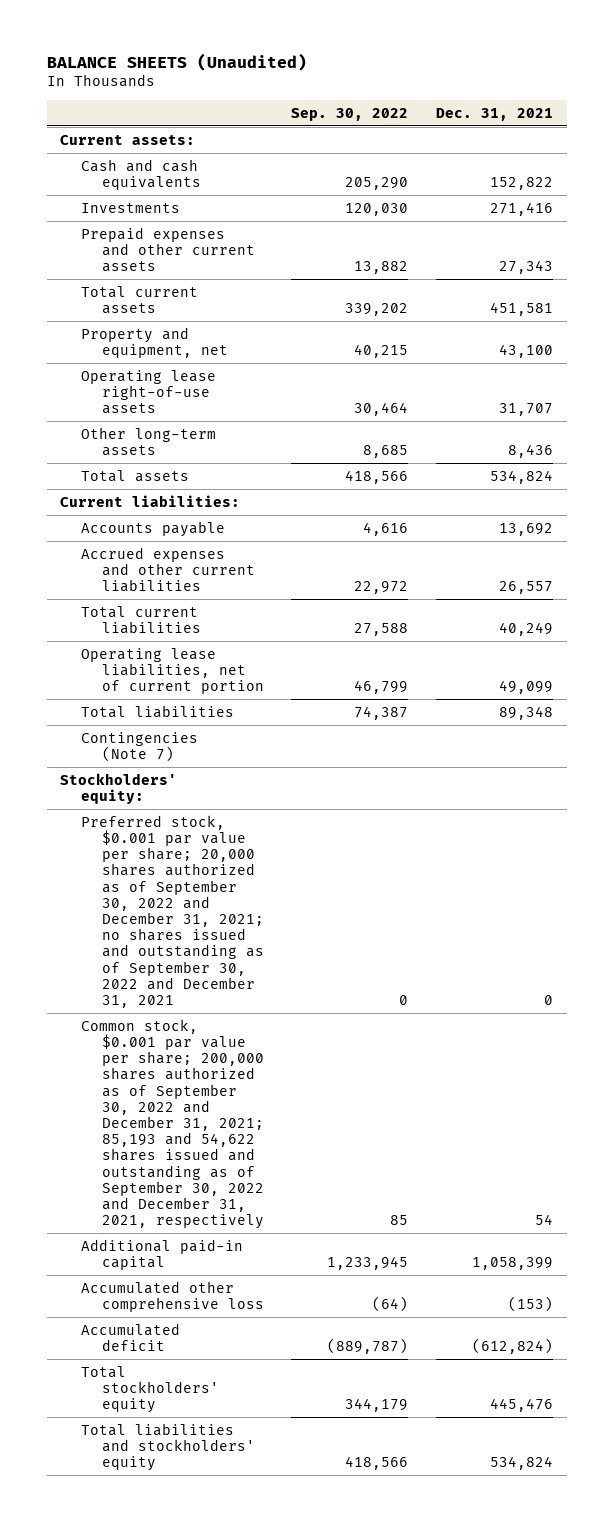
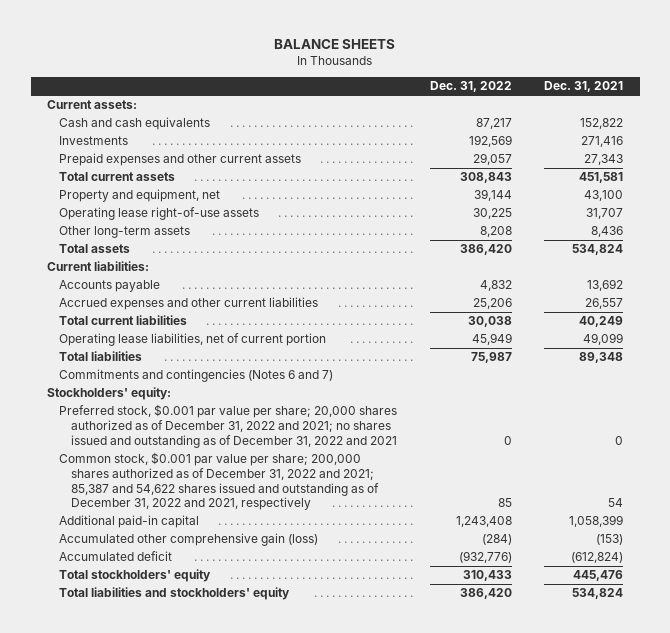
[46,52,307,71] BALANCE SHEETS (Unaudited) -> [274,39,396,50] BALANCE SHEETS
[291,107,409,121] Sep. 30, 2022 -> none
none -> [429,81,512,93] Dec. 31, 2022
[81,731,199,762] Contingencies (Note 7) -> [59,369,334,383] Commitments and contingencies (Notes 6 and 7)
[81,814,264,1009] Preferred stock, $0.001 par value per share; 20,000 shares authorized as of September 30, 2022 and December 31, 2021; no shares issued and outstanding as of September 30, 2022 and December 31, 2021 -> [59,404,398,448] Preferred stock, $0.001 par value per share; 20,000 shares authorized as of December 31, 2022 and 2021; no shares issued and outstanding as of December 31, 2022 and 2021
[81,1018,264,1230] Common stock, $0.001 par value per share; 200,000 shares authorized as of September 30, 2022 and December 31, 2021; 85,193 and 54,622 shares issued and outstanding as of September 30, 2022 and December 31, 2021, respectively -> [59,452,379,511] Common stock, $0.001 par value per share; 200,000 shares authorized as of December 31, 2022 and 2021; 85,387 and 54,622 shares issued and outstanding as of December 31, 2022 and 2021, respectively
[81,1280,264,1312] Accumulated other comprehensive loss -> [59,533,319,547] Accumulated other comprehensive gain (loss)

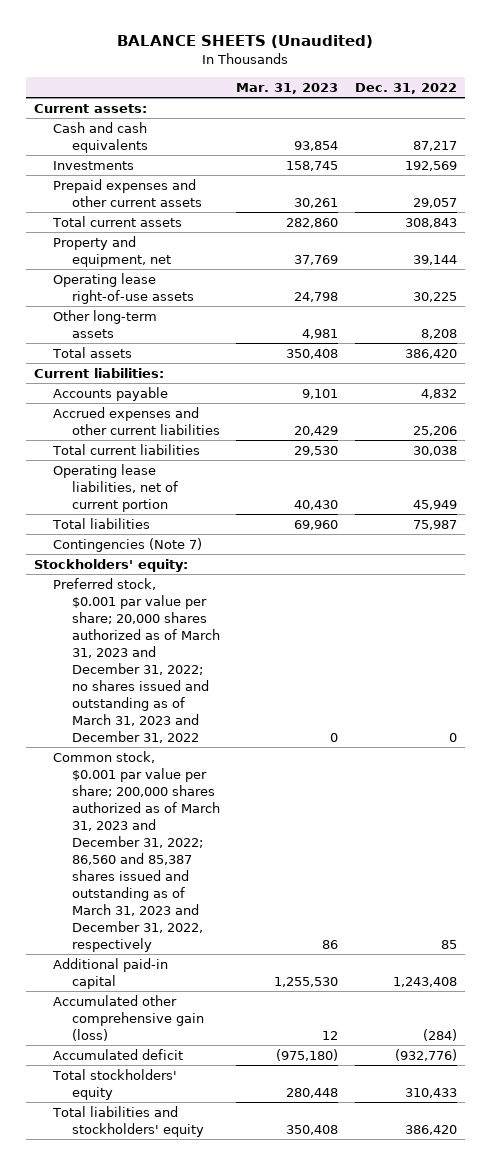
[274,39,396,50] BALANCE SHEETS -> [117,35,374,49] BALANCE SHEETS (Unaudited)
[544,81,624,93] Dec. 31, 2021 -> none
none -> [236,82,339,94] Mar. 31, 2023
[59,369,334,383] Commitments and contingencies (Notes 6 and 7) -> [52,537,202,552] Contingencies (Note 7)
[59,404,398,448] Preferred stock, $0.001 par value per share; 20,000 shares authorized as of December 31, 2022 and 2021; no shares issued and outstanding as of December 31, 2022 and 2021 -> [52,577,221,743] Preferred stock, $0.001 par value per share; 20,000 shares authorized as of March 31, 2023 and December 31, 2022; no shares issued and outstanding as of March 31, 2023 and December 31, 2022
[59,452,379,511] Common stock, $0.001 par value per share; 200,000 shares authorized as of December 31, 2022 and 2021; 85,387 and 54,622 shares issued and outstanding as of December 31, 2022 and 2021, respectively -> [52,750,221,953] Common stock, $0.001 par value per share; 200,000 shares authorized as of March 31, 2023 and December 31, 2022; 86,560 and 85,387 shares issued and outstanding as of March 31, 2023 and December 31, 2022, respectively

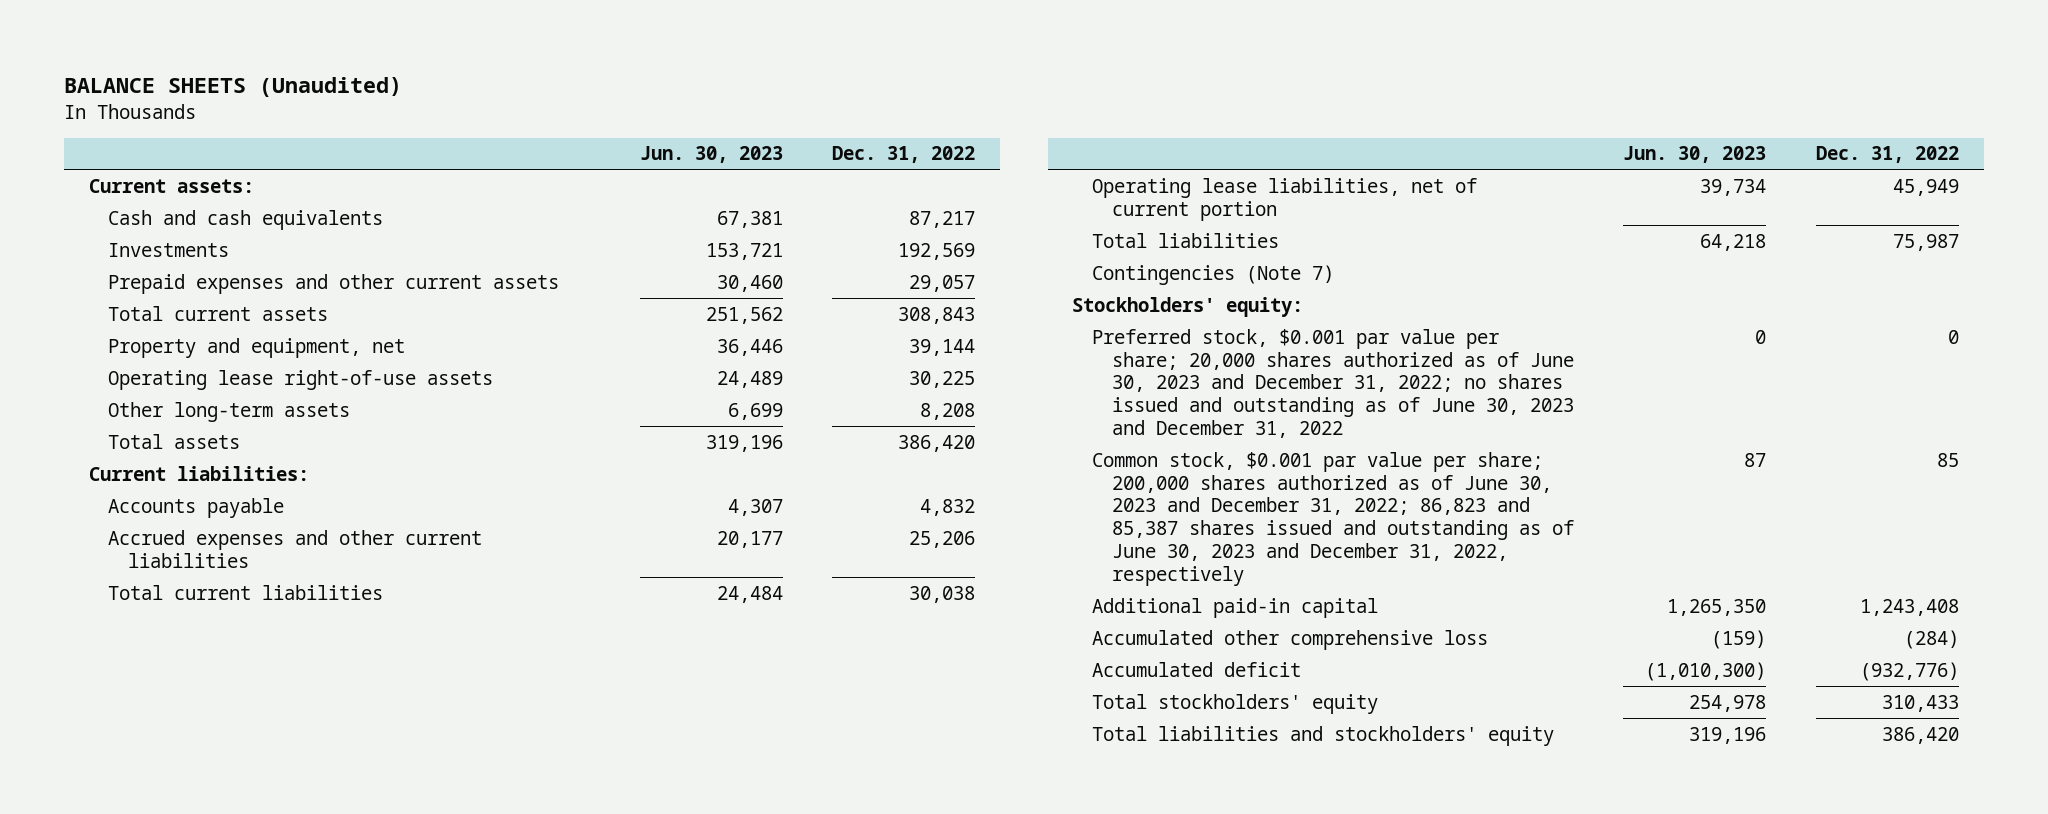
[236,82,339,94] Mar. 31, 2023 -> none
none -> [639,146,783,164] Jun. 30, 2023
[52,577,221,743] Preferred stock, $0.001 par value per share; 20,000 shares authorized as of March 31, 2023 and December 31, 2022; no shares issued and outstanding as of March 31, 2023 and December 31, 2022 -> [1092,328,1574,439] Preferred stock, $0.001 par value per share; 20,000 shares authorized as of June 30, 2023 and December 31, 2022; no shares issued and outstanding as of June 30, 2023 and December 31, 2022
[52,750,221,953] Common stock, $0.001 par value per share; 200,000 shares authorized as of March 31, 2023 and December 31, 2022; 86,560 and 85,387 shares issued and outstanding as of March 31, 2023 and December 31, 2022, respectively -> [1092,451,1574,586] Common stock, $0.001 par value per share; 200,000 shares authorized as of June 30, 2023 and December 31, 2022; 86,823 and 85,387 shares issued and outstanding as of June 30, 2023 and December 31, 2022, respectively
[52,994,205,1041] Accumulated other comprehensive gain (loss) -> [1092,629,1489,650] Accumulated other comprehensive loss

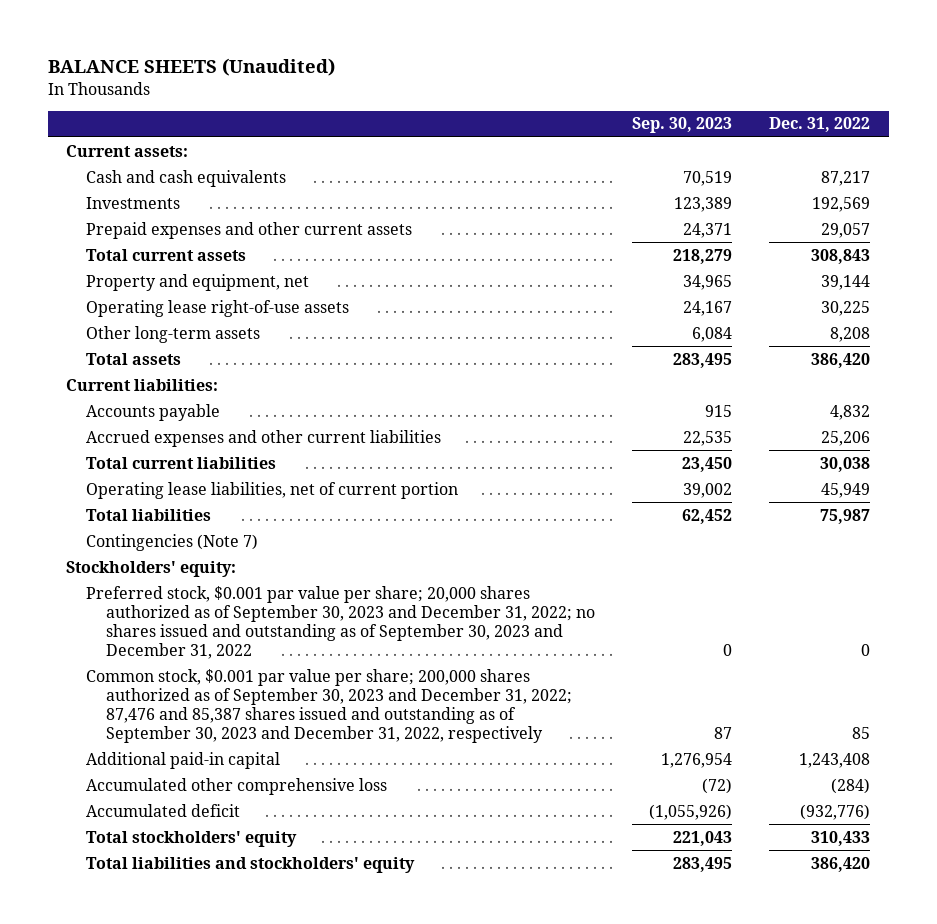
[639,146,783,164] Jun. 30, 2023 -> none
none -> [632,117,733,134] Sep. 30, 2023
[1092,328,1574,439] Preferred stock, $0.001 par value per share; 20,000 shares authorized as of June 30, 2023 and December 31, 2022; no shares issued and outstanding as of June 30, 2023 and December 31, 2022 -> [86,585,595,659] Preferred stock, $0.001 par value per share; 20,000 shares authorized as of September 30, 2023 and December 31, 2022; no shares issued and outstanding as of September 30, 2023 and December 31, 2022
[1092,451,1574,586] Common stock, $0.001 par value per share; 200,000 shares authorized as of June 30, 2023 and December 31, 2022; 86,823 and 85,387 shares issued and outstanding as of June 30, 2023 and December 31, 2022, respectively -> [86,668,572,743] Common stock, $0.001 par value per share; 200,000 shares authorized as of September 30, 2023 and December 31, 2022; 87,476 and 85,387 shares issued and outstanding as of September 30, 2023 and December 31, 2022, respectively

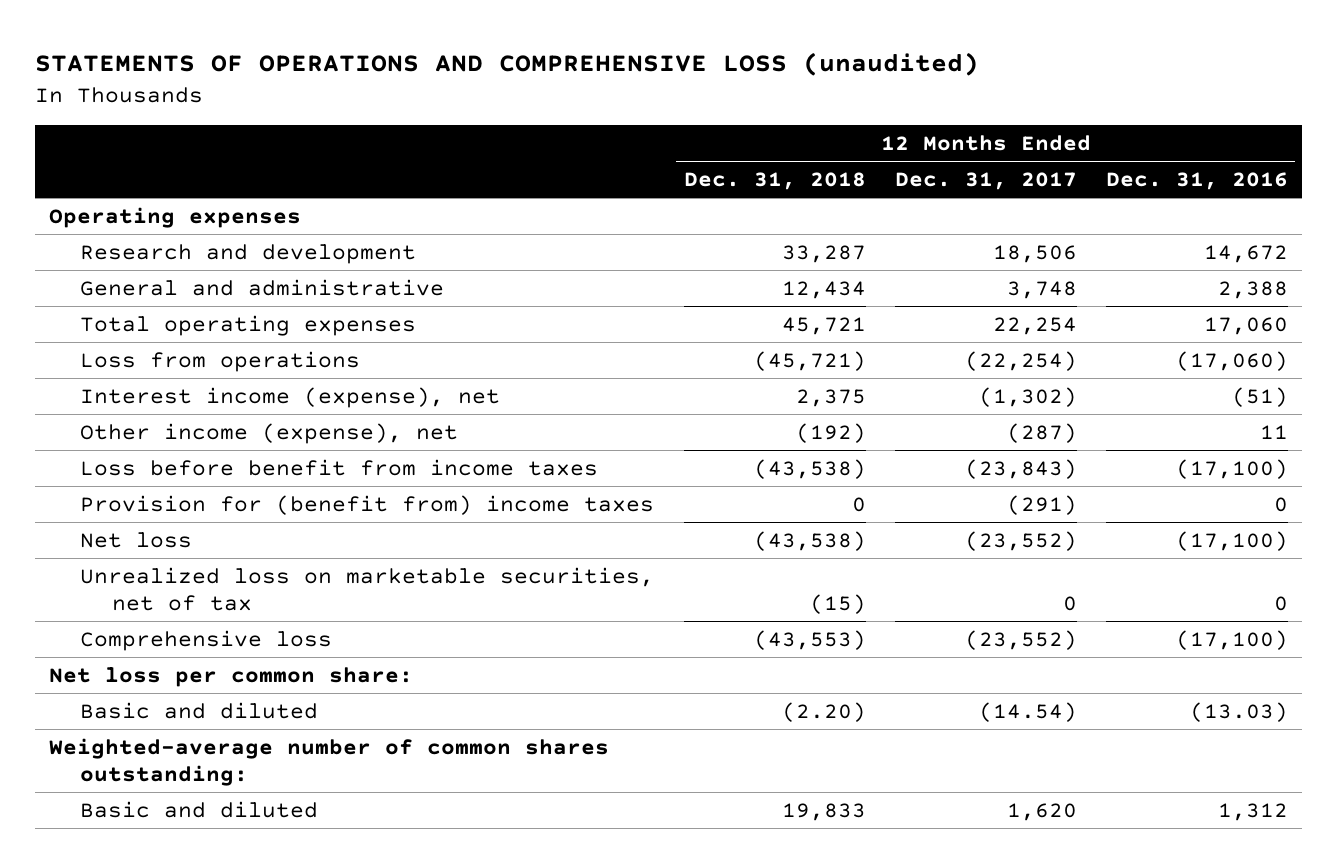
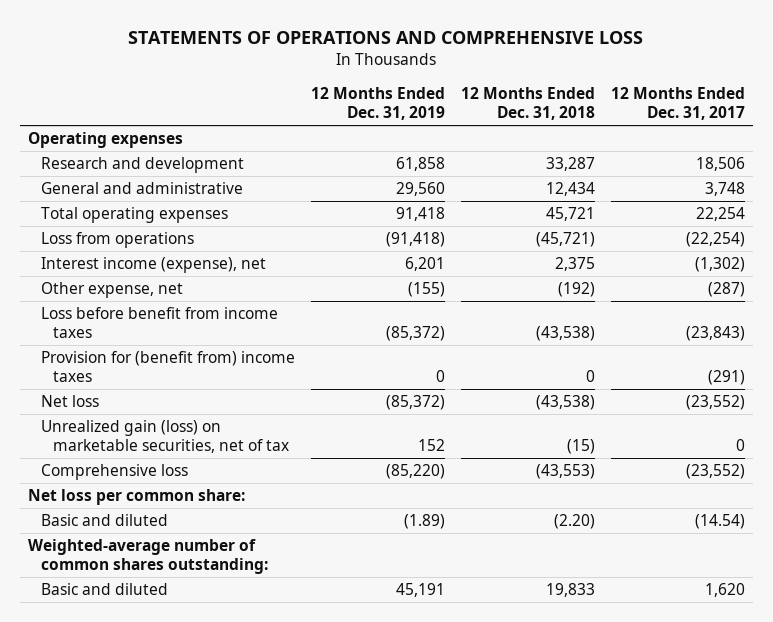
[34,51,979,76] STATEMENTS OF OPERATIONS AND COMPREHENSIVE LOSS (unaudited) -> [128,31,644,45] STATEMENTS OF OPERATIONS AND COMPREHENSIVE LOSS
[1105,172,1288,191] Dec. 31, 2016 -> none
none -> [310,87,445,121] 12 Months Ended Dec. 31, 2019
[80,422,459,444] Other income (expense), net -> [40,282,183,299] Other expense, net
[80,566,655,611] Unrealized loss on marketable securities, net of tax -> [40,420,290,454] Unrealized gain (loss) on marketable securities, net of tax

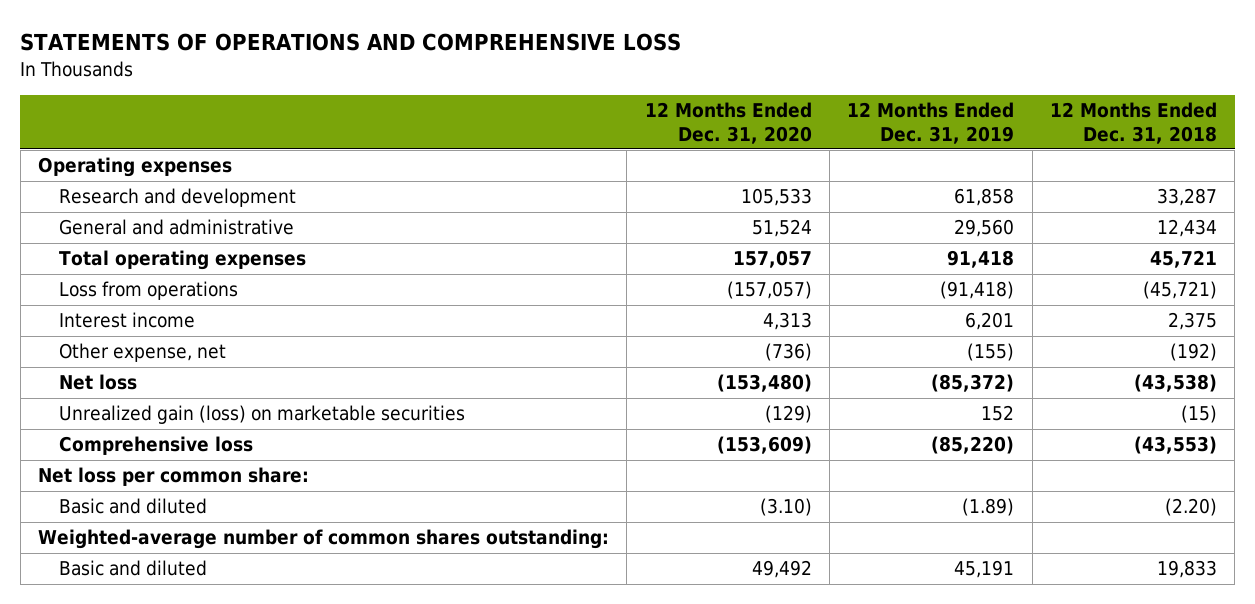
[611,87,746,121] 12 Months Ended Dec. 31, 2017 -> none
none -> [644,102,812,144] 12 Months Ended Dec. 31, 2020
[40,257,266,274] Interest income (expense), net -> [59,312,196,329] Interest income
[40,307,278,339] Loss before benefit from income taxes -> none
[40,351,295,383] Provision for (benefit from) income taxes -> none
[40,420,290,454] Unrealized gain (loss) on marketable securities, net of tax -> [59,405,466,425] Unrealized gain (loss) on marketable securities

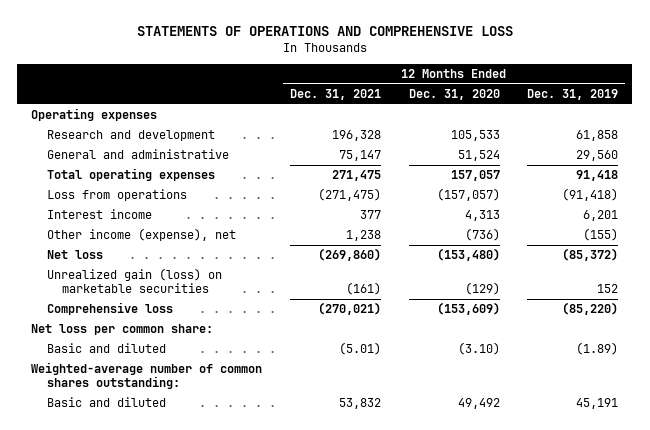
[1049,102,1217,144] 12 Months Ended Dec. 31, 2018 -> none
none -> [289,89,381,101] Dec. 31, 2021
[59,343,227,363] Other expense, net -> [46,228,236,242] Other income (expense), net

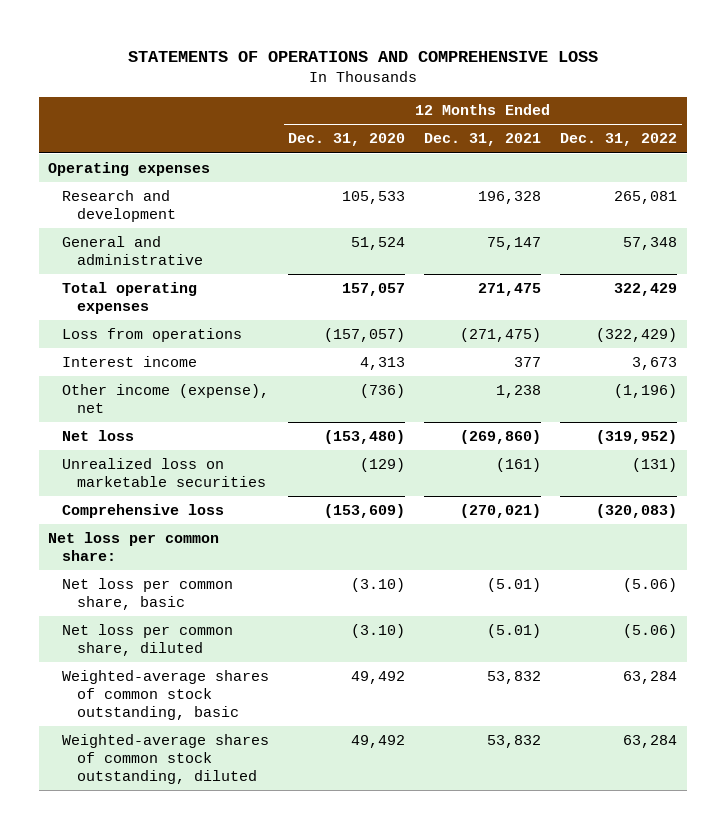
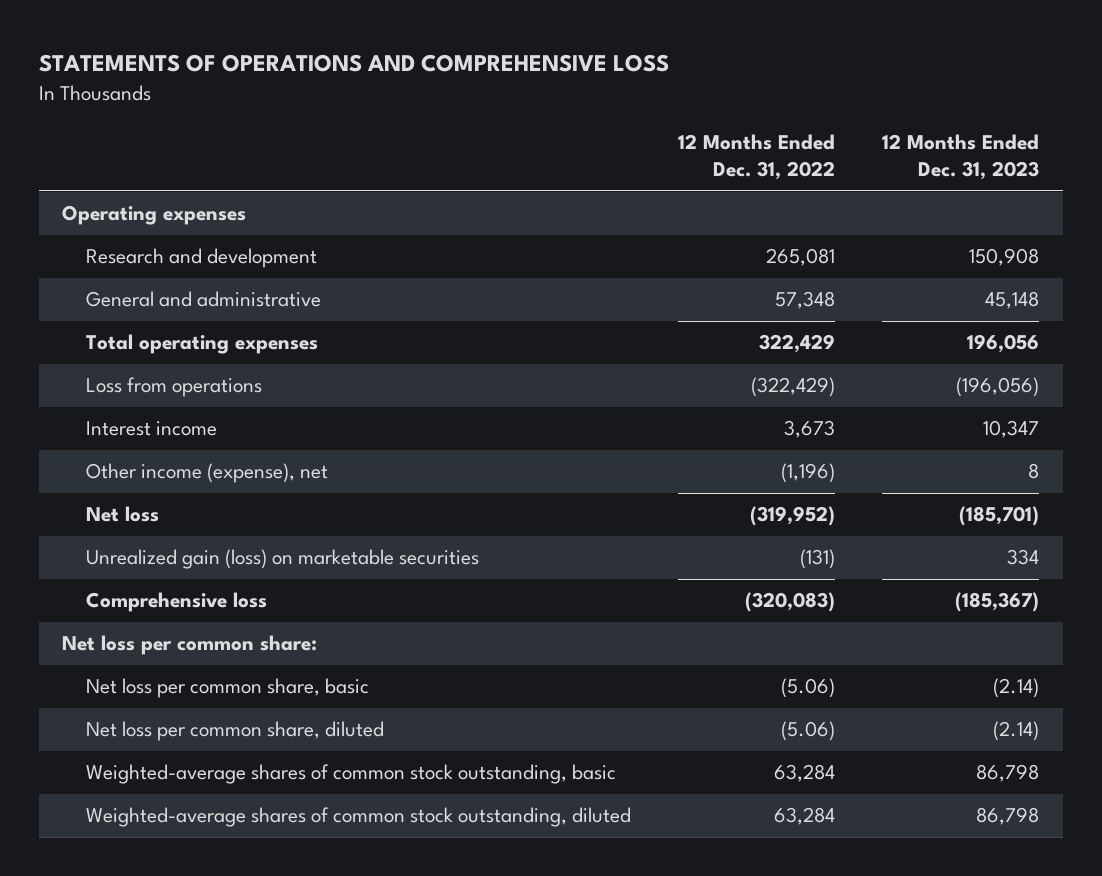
[288,133,406,147] Dec. 31, 2020 -> none
[424,133,542,147] Dec. 31, 2021 -> none
none -> [882,133,1040,181] 12 Months Ended Dec. 31, 2023
[62,457,266,488] Unrealized loss on marketable securities -> [85,549,479,570] Unrealized gain (loss) on marketable securities

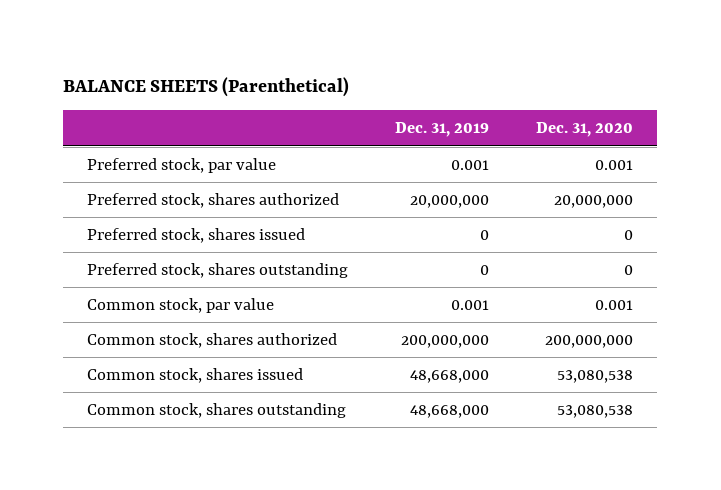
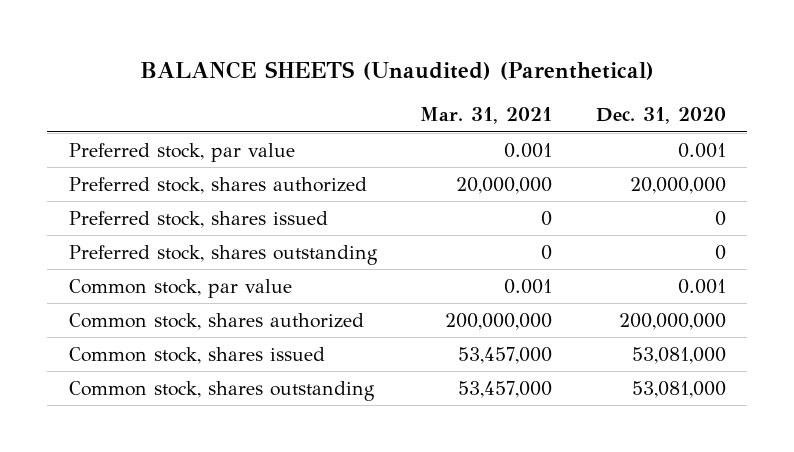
[63,77,350,98] BALANCE SHEETS (Parenthetical) -> [140,60,655,80] BALANCE SHEETS (Unaudited) (Parenthetical)
[395,122,490,138] Dec. 31, 2019 -> none
none -> [420,107,553,125] Mar. 31, 2021
[557,369,634,383] 53,080,538 -> [631,346,726,364] 53,081,000
[557,404,634,418] 53,080,538 -> [631,380,726,398] 53,081,000

